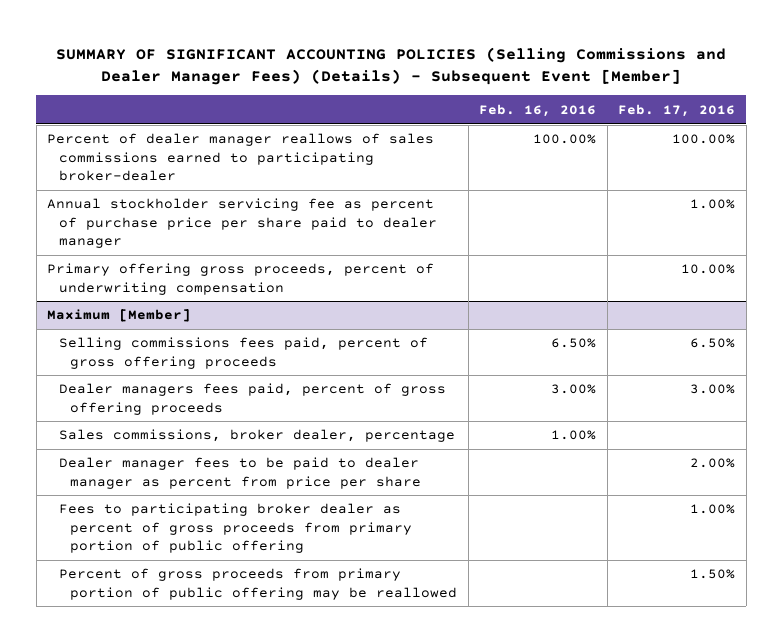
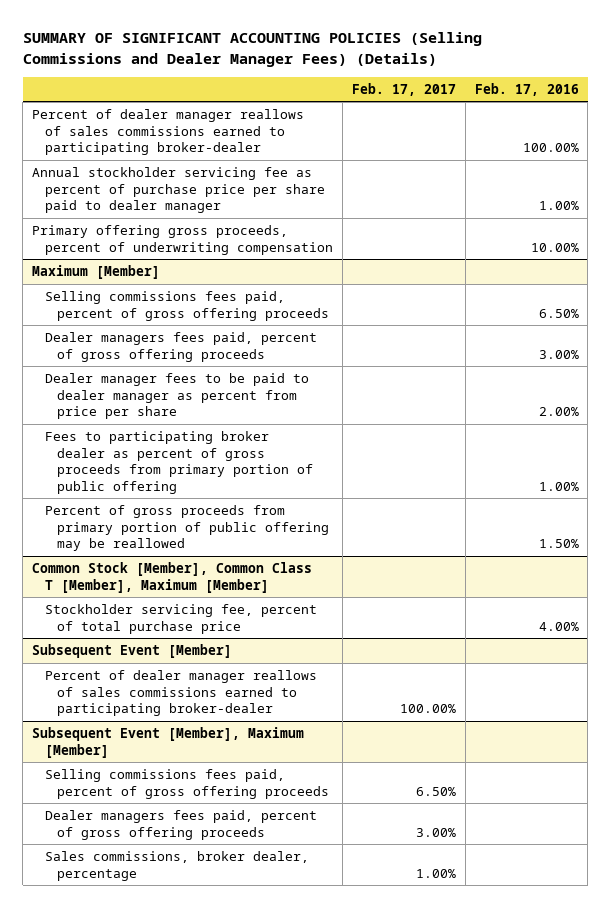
[56,46,727,86] SUMMARY OF SIGNIFICANT ACCOUNTING POLICIES (Selling Commissions and Dealer Manager Fees) (Details) - Subsequent Event [Member] -> [22,32,482,67] SUMMARY OF SIGNIFICANT ACCOUNTING POLICIES (Selling Commissions and Dealer Manager Fees) (Details)
[479,103,597,117] Feb. 16, 2016 -> none
none -> [351,82,456,96] Feb. 17, 2017
[58,429,455,443] Sales commissions, broker dealer, percentage -> none
none -> [32,562,313,593] Common Stock [Member], Common Class T [Member], Maximum [Member]
none -> [44,604,317,634] Stockholder servicing fee, percent of total purchase price
none -> [32,644,233,659] Subsequent Event [Member]
none -> [44,670,317,717] Percent of dealer manager reallows of sales commissions earned to participating broker-dealer
none -> [32,727,305,758] Subsequent Event [Member], Maximum [Member]
none -> [44,769,330,799] Selling commissions fees paid, percent of gross offering proceeds
none -> [44,810,317,840] Dealer managers fees paid, percent of gross offering proceeds
none -> [44,851,309,881] Sales commissions, broker dealer, percentage

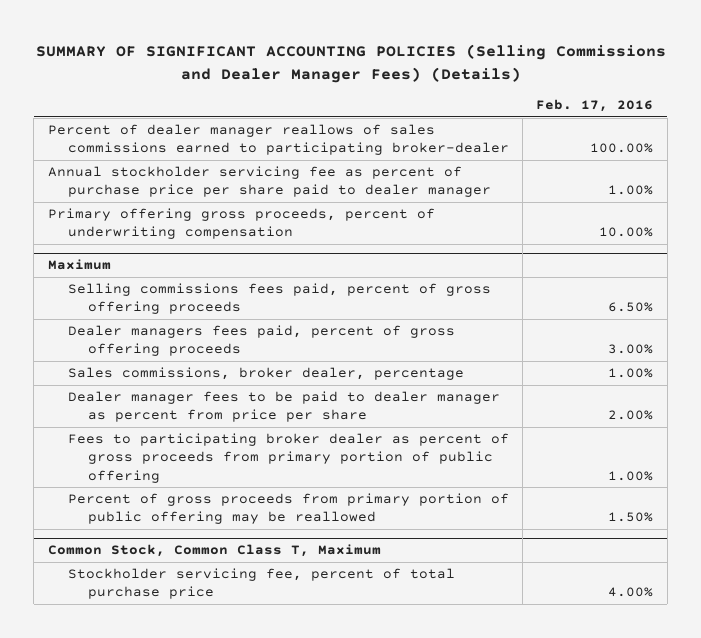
[351,82,456,96] Feb. 17, 2017 -> none
[32,265,161,280] Maximum [Member] -> [47,259,111,271] Maximum
none -> [68,367,465,381] Sales commissions, broker dealer, percentage
[32,562,313,593] Common Stock [Member], Common Class T [Member], Maximum [Member] -> [47,544,381,558] Common Stock, Common Class T, Maximum
[32,644,233,659] Subsequent Event [Member] -> none
[44,670,317,717] Percent of dealer manager reallows of sales commissions earned to participating broker-dealer -> none
[32,727,305,758] Subsequent Event [Member], Maximum [Member] -> none
[44,769,330,799] Selling commissions fees paid, percent of gross offering proceeds -> none
[44,810,317,840] Dealer managers fees paid, percent of gross offering proceeds -> none
[44,851,309,881] Sales commissions, broker dealer, percentage -> none

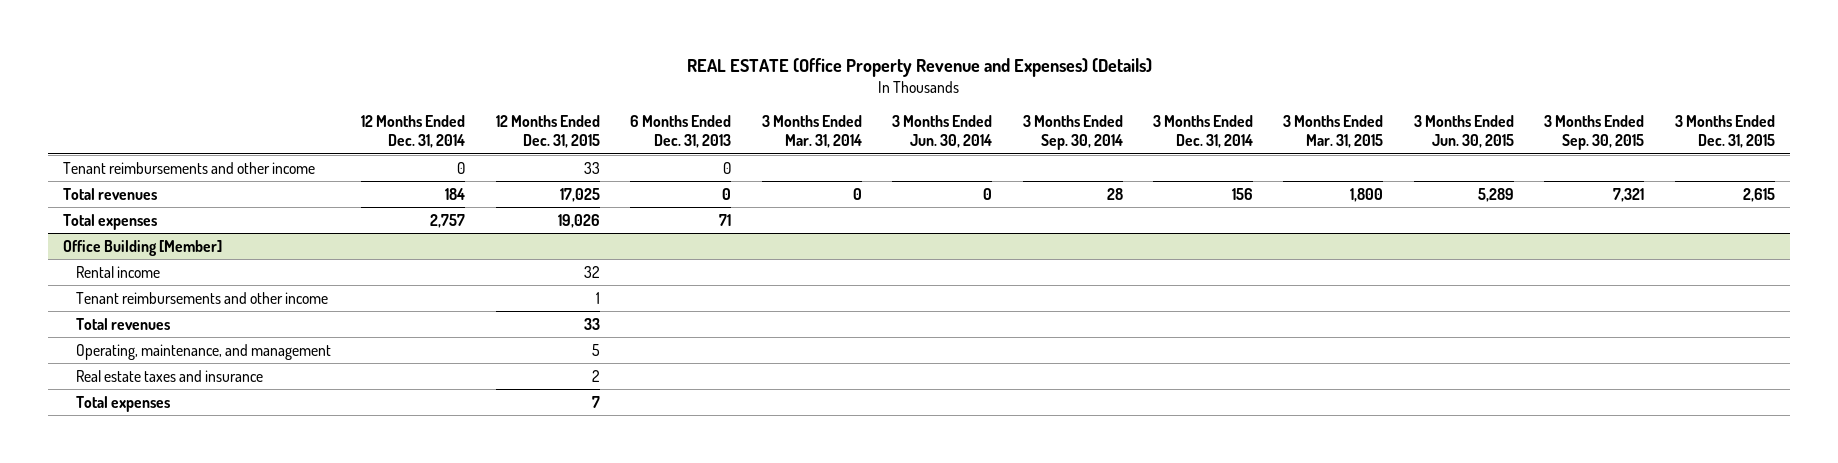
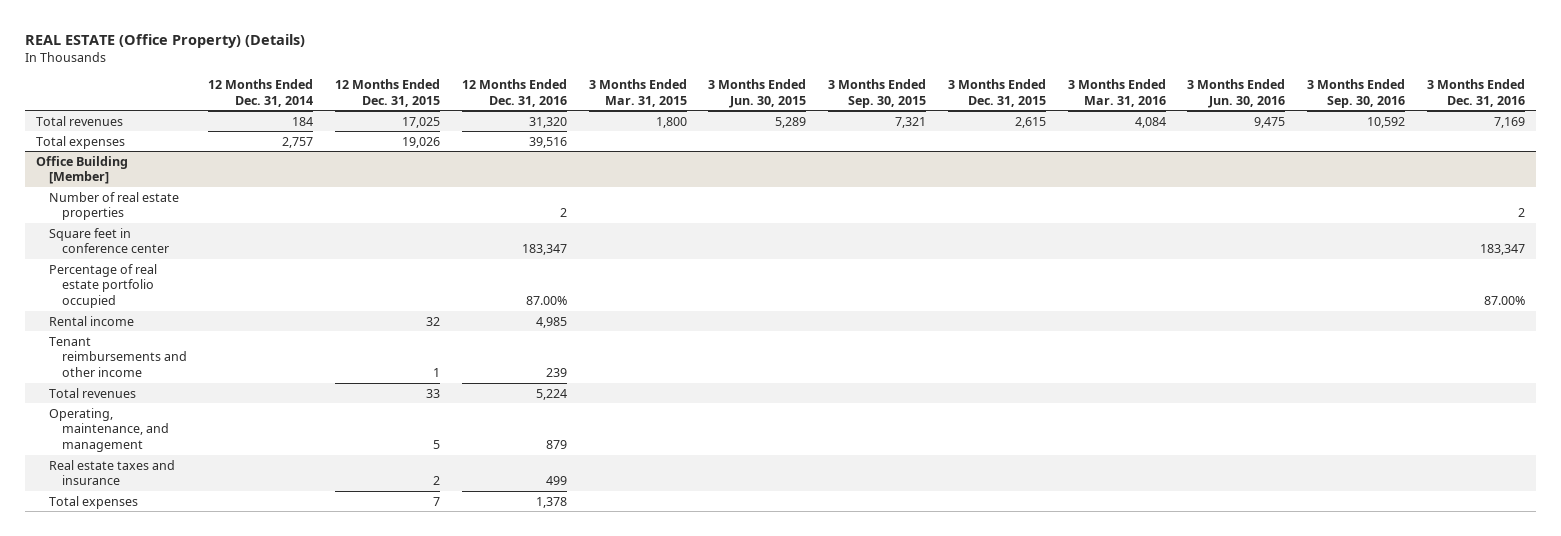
[686,57,1152,77] REAL ESTATE (Office Property Revenue and Expenses) (Details) -> [25,33,306,48] REAL ESTATE (Office Property) (Details)
[630,115,732,149] 6 Months Ended Dec. 31, 2013 -> none
[761,115,862,149] 3 Months Ended Mar. 31, 2014 -> none
[892,115,993,149] 3 Months Ended Jun. 30, 2014 -> none
[1022,115,1123,151] 3 Months Ended Sep. 30, 2014 -> none
[1152,115,1253,149] 3 Months Ended Dec. 31, 2014 -> none
none -> [461,78,567,107] 12 Months Ended Dec. 31, 2016
none -> [1067,78,1166,107] 3 Months Ended Mar. 31, 2016
none -> [1187,78,1286,108] 3 Months Ended Jun. 30, 2016
none -> [1307,78,1406,108] 3 Months Ended Sep. 30, 2016
none -> [1426,78,1525,107] 3 Months Ended Dec. 31, 2016
[62,161,315,174] Tenant reimbursements and other income -> none
none -> [49,191,180,221] Number of real estate properties
none -> [49,227,169,254] Square feet in conference center
none -> [49,263,158,309] Percentage of real estate portfolio occupied

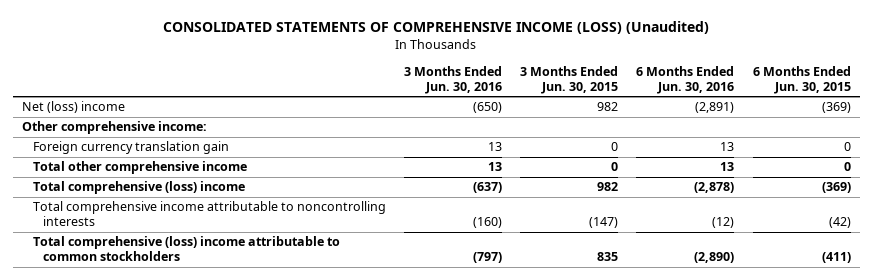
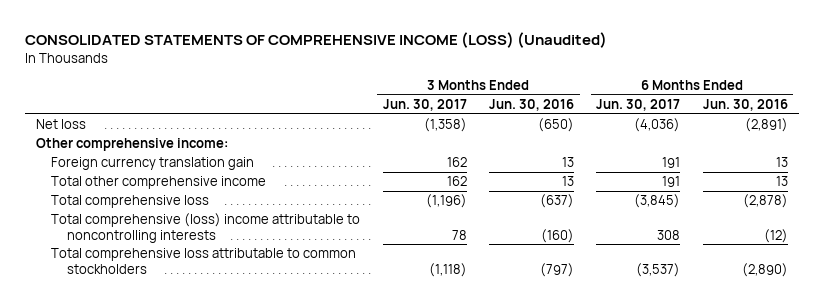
[520,65,619,94] 3 Months Ended Jun. 30, 2015 -> none
[752,65,851,94] 6 Months Ended Jun. 30, 2015 -> none
none -> [382,98,467,111] Jun. 30, 2017
none -> [596,98,681,111] Jun. 30, 2017
[22,101,126,114] Net (loss) income -> [35,119,86,130] Net loss
[32,181,245,195] Total comprehensive (loss) income -> [51,195,210,209] Total comprehensive loss
[32,201,386,227] Total comprehensive income attributable to noncontrolling interests -> [51,213,361,243] Total comprehensive (loss) income attributable to noncontrolling interests
[32,236,340,262] Total comprehensive (loss) income attributable to common stockholders -> [51,248,357,274] Total comprehensive loss attributable to common stockholders

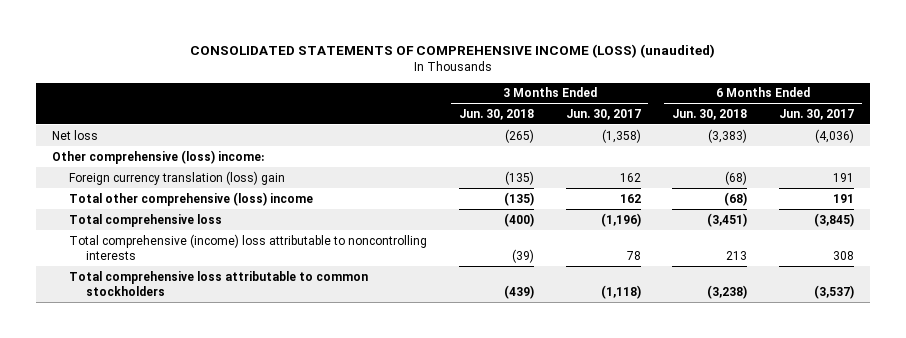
[24,32,607,49] CONSOLIDATED STATEMENTS OF COMPREHENSIVE INCOME (LOSS) (Unaudited) -> [190,43,716,58] CONSOLIDATED STATEMENTS OF COMPREHENSIVE INCOME (LOSS) (unaudited)
[489,98,575,111] Jun. 30, 2016 -> none
[702,98,788,111] Jun. 30, 2016 -> none
none -> [458,108,534,120] Jun. 30, 2018
none -> [672,108,748,120] Jun. 30, 2018
[35,138,228,152] Other comprehensive income: -> [52,149,265,164] Other comprehensive (loss) income:
[51,157,255,171] Foreign currency translation gain -> [69,170,286,185] Foreign currency translation (loss) gain
[51,176,267,190] Total other comprehensive income -> [69,191,314,206] Total other comprehensive (loss) income
[51,213,361,243] Total comprehensive (loss) income attributable to noncontrolling interests -> [69,233,428,260] Total comprehensive (income) loss attributable to noncontrolling interests

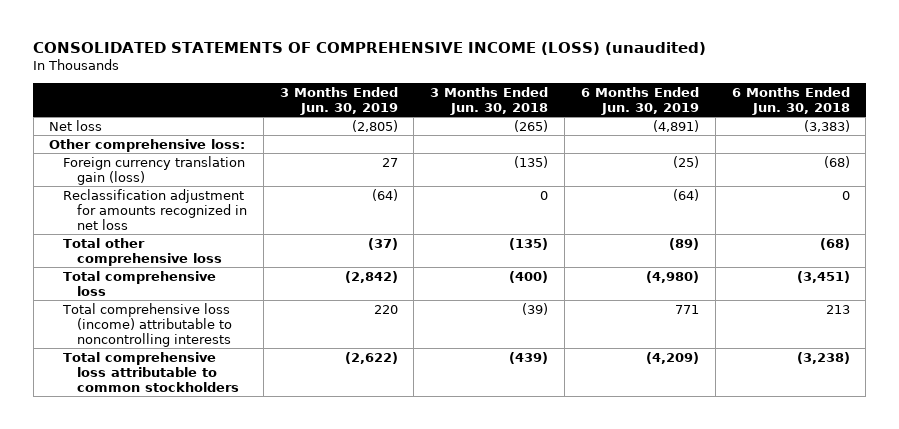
[565,108,641,120] Jun. 30, 2017 -> none
[779,108,855,120] Jun. 30, 2017 -> none
none -> [279,86,398,115] 3 Months Ended Jun. 30, 2019
none -> [580,86,699,115] 6 Months Ended Jun. 30, 2019
[52,149,265,164] Other comprehensive (loss) income: -> [49,138,246,152] Other comprehensive loss:
[69,170,286,185] Foreign currency translation (loss) gain -> [63,155,246,185] Foreign currency translation gain (loss)
none -> [63,188,247,230] Reclassification adjustment for amounts recognized in net loss
[69,191,314,206] Total other comprehensive (loss) income -> [63,237,222,266] Total other comprehensive loss
[69,233,428,260] Total comprehensive (income) loss attributable to noncontrolling interests -> [62,302,232,347] Total comprehensive loss (income) attributable to noncontrolling interests

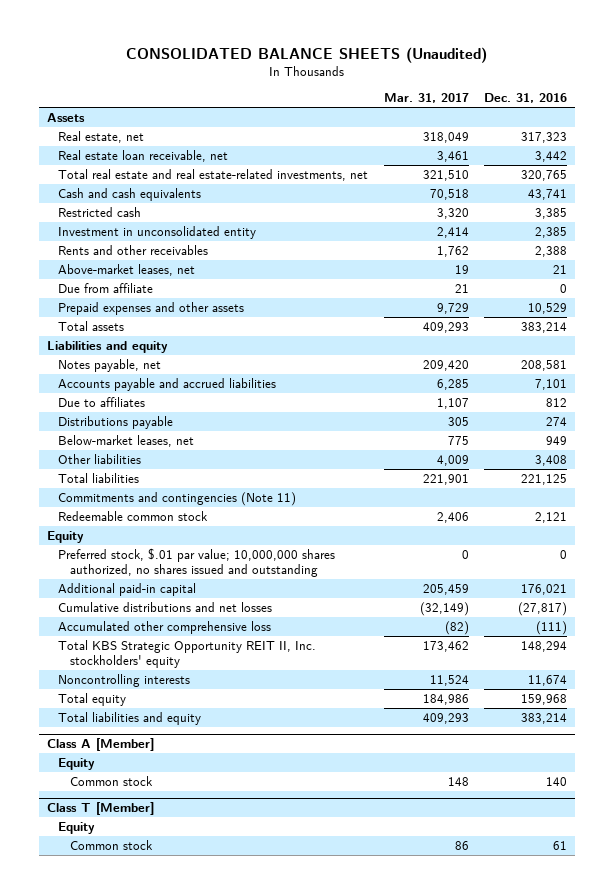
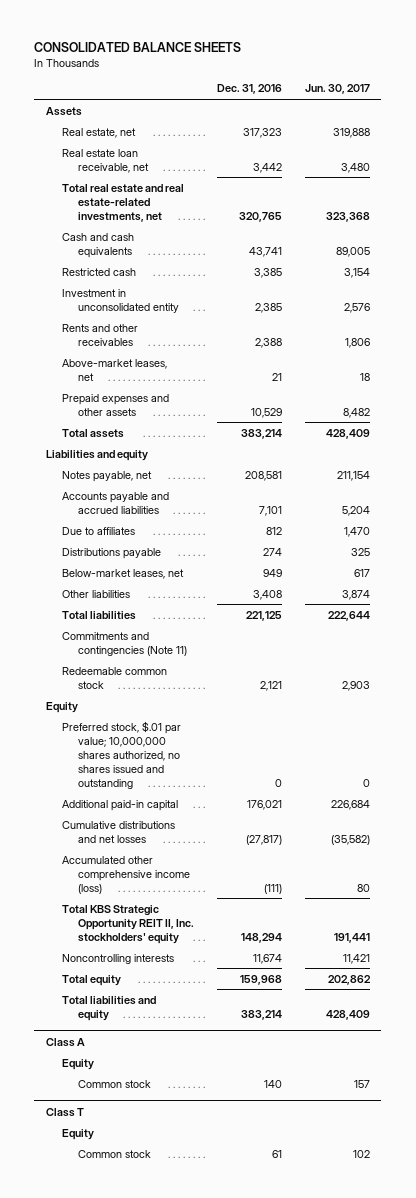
[125,46,487,63] CONSOLIDATED BALANCE SHEETS (Unaudited) -> [34,41,242,52] CONSOLIDATED BALANCE SHEETS
[383,93,469,104] Mar. 31, 2017 -> none
none -> [304,84,370,95] Jun. 30, 2017
[58,282,154,293] Due from affiliate -> none
[58,620,272,634] Accumulated other comprehensive loss -> [61,855,190,894] Accumulated other comprehensive income (loss)
[46,738,154,752] Class A [Member] -> [46,1037,86,1047] Class A
[46,802,154,816] Class T [Member] -> [46,1107,85,1117] Class T

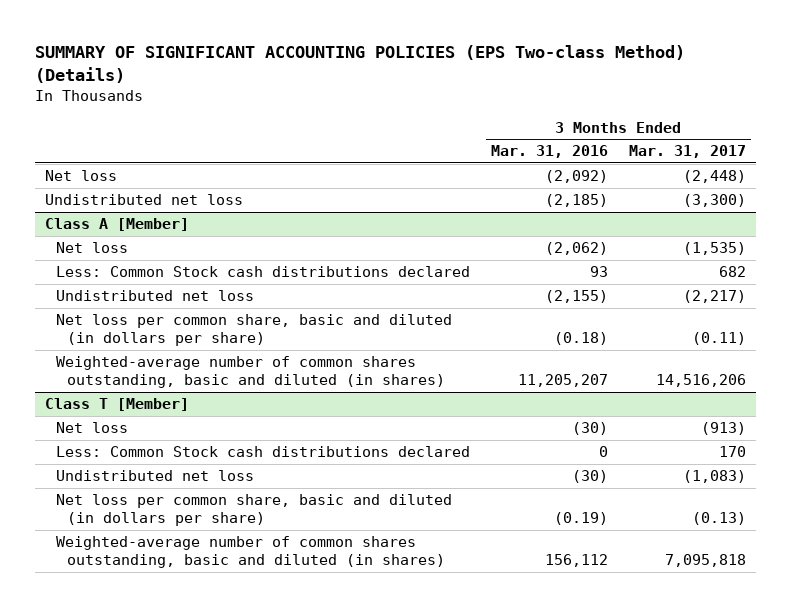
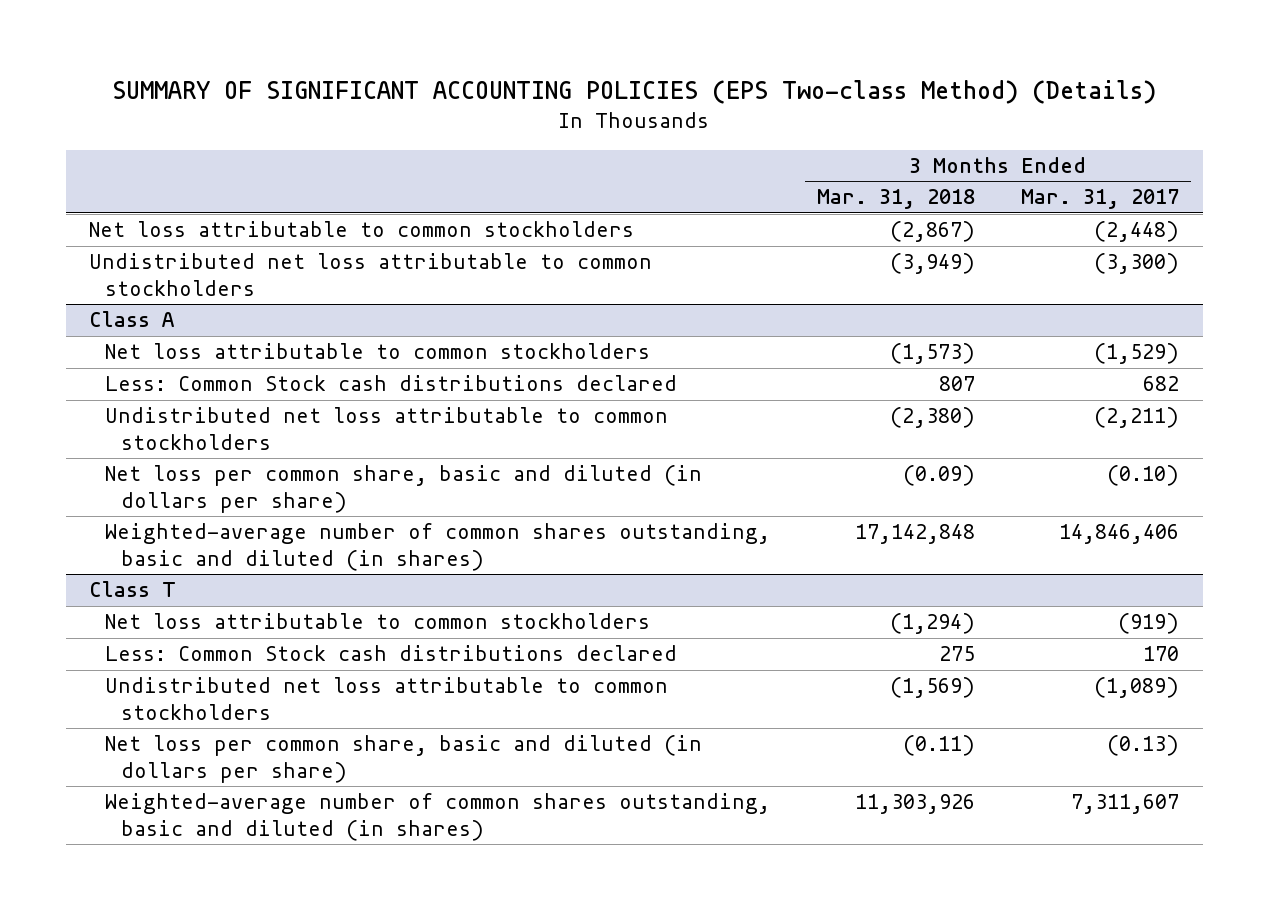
[490,145,608,159] Mar. 31, 2016 -> none
none -> [816,189,975,210] Mar. 31, 2018
[45,170,118,182] Net loss -> [89,221,635,238] Net loss attributable to common stockholders
[45,194,244,206] Undistributed net loss -> [89,253,653,296] Undistributed net loss attributable to common stockholders
[45,218,190,232] Class A [Member] -> [89,311,176,328] Class A
[56,242,129,254] Net loss -> [105,343,651,360] Net loss attributable to common stockholders
[682,242,746,256] (1,535) -> [1094,343,1180,365] (1,529)
[56,290,255,302] Undistributed net loss -> [105,407,669,450] Undistributed net loss attributable to common stockholders
[682,290,746,304] (2,217) -> [1094,407,1180,429] (2,211)
[691,332,746,346] (0.11) -> [1107,465,1180,487] (0.10)
[655,374,746,388] 14,516,206 -> [1059,524,1180,545] 14,846,406
[45,398,190,412] Class T [Member] -> [89,581,177,598] Class T
[56,422,129,434] Net loss -> [105,613,651,630] Net loss attributable to common stockholders
[700,422,746,436] (913) -> [1118,613,1180,635] (919)
[56,470,255,482] Undistributed net loss -> [105,677,669,720] Undistributed net loss attributable to common stockholders
[682,470,746,484] (1,083) -> [1094,677,1180,699] (1,089)
[664,554,746,568] 7,095,818 -> [1071,794,1180,815] 7,311,607

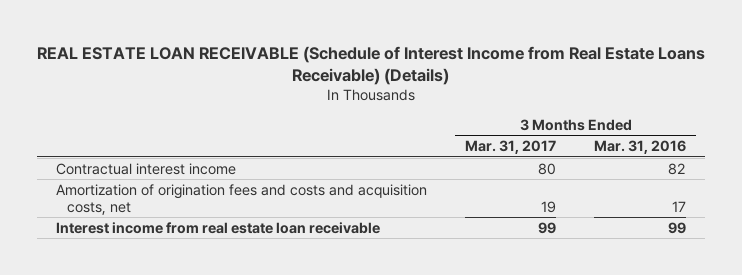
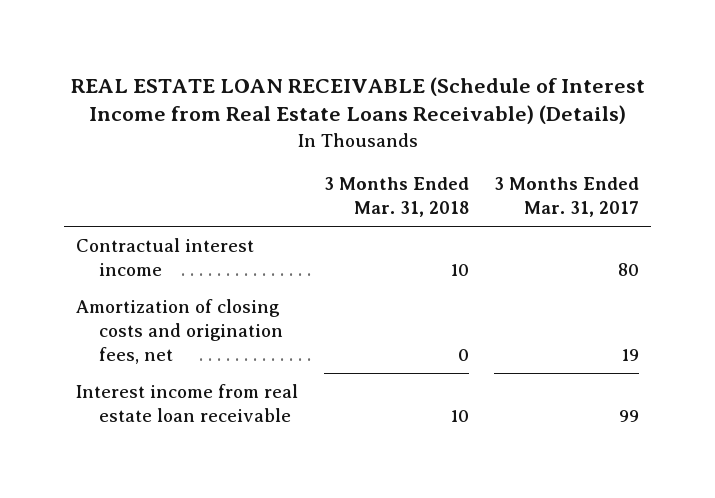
[594,140,687,155] Mar. 31, 2016 -> none
none -> [323,177,469,217] 3 Months Ended Mar. 31, 2018
[55,183,427,215] Amortization of origination fees and costs and acquisition costs, net -> [76,298,284,364] Amortization of closing costs and origination fees, net

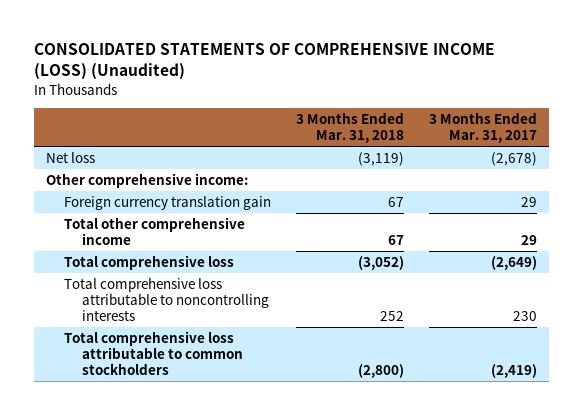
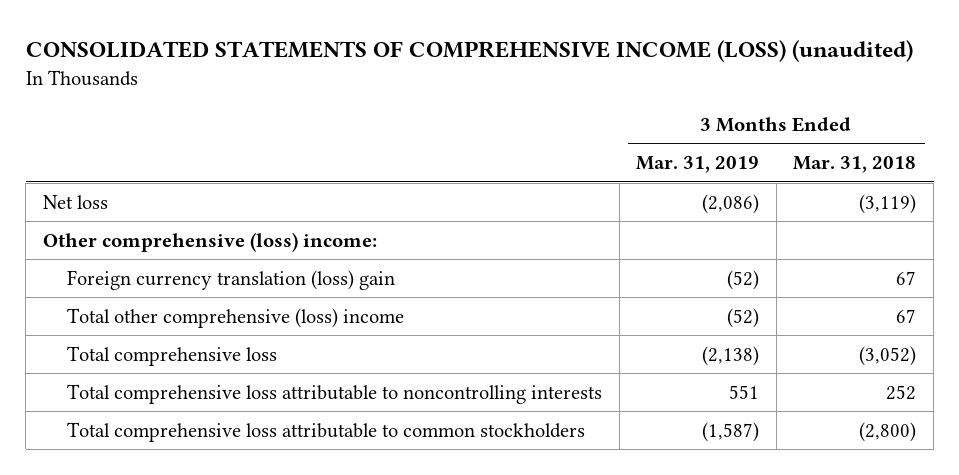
[33,43,495,81] CONSOLIDATED STATEMENTS OF COMPREHENSIVE INCOME (LOSS) (Unaudited) -> [25,40,913,63] CONSOLIDATED STATEMENTS OF COMPREHENSIVE INCOME (LOSS) (unaudited)
[428,112,537,144] 3 Months Ended Mar. 31, 2017 -> none
none -> [636,156,760,174] Mar. 31, 2019
[46,172,249,188] Other comprehensive income: -> [42,231,377,252] Other comprehensive (loss) income:
[64,195,272,210] Foreign currency translation gain -> [66,269,395,290] Foreign currency translation (loss) gain
[64,216,246,246] Total other comprehensive income -> [66,307,404,328] Total other comprehensive (loss) income

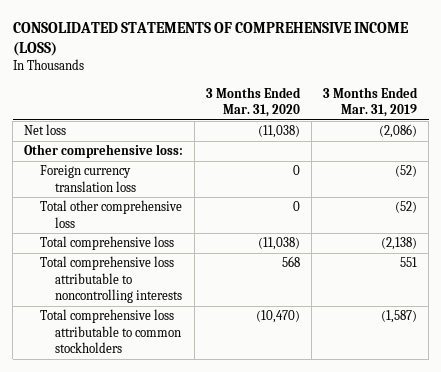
[25,40,913,63] CONSOLIDATED STATEMENTS OF COMPREHENSIVE INCOME (LOSS) (unaudited) -> [12,21,409,56] CONSOLIDATED STATEMENTS OF COMPREHENSIVE INCOME (LOSS)
[793,156,917,174] Mar. 31, 2018 -> none
none -> [206,86,302,118] 3 Months Ended Mar. 31, 2020
[42,231,377,252] Other comprehensive (loss) income: -> [24,144,184,159] Other comprehensive loss:
[66,269,395,290] Foreign currency translation (loss) gain -> [39,165,137,192] Foreign currency translation loss
[66,307,404,328] Total other comprehensive (loss) income -> [39,200,182,228] Total other comprehensive loss

